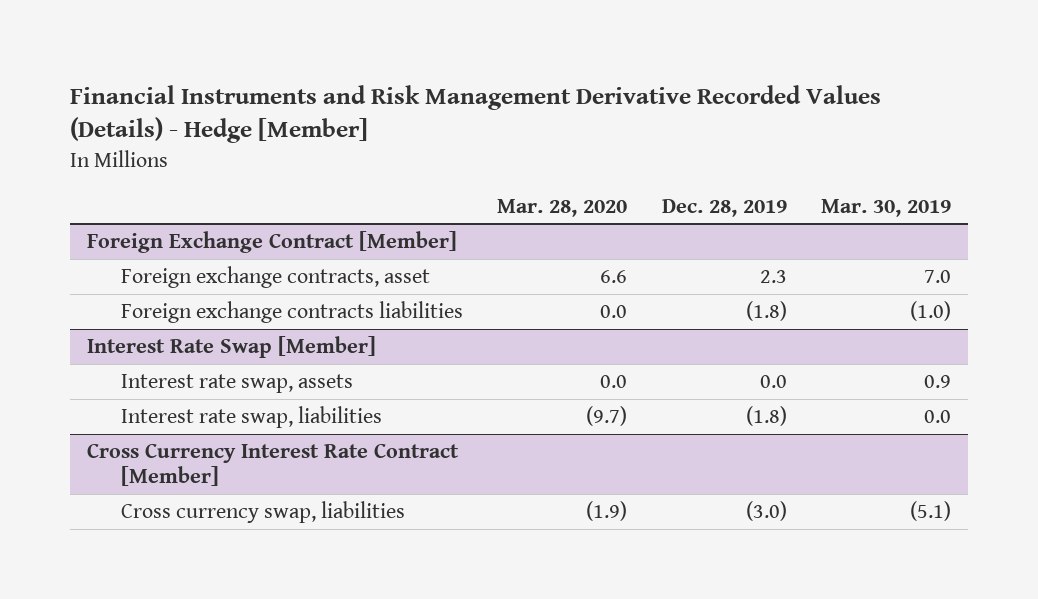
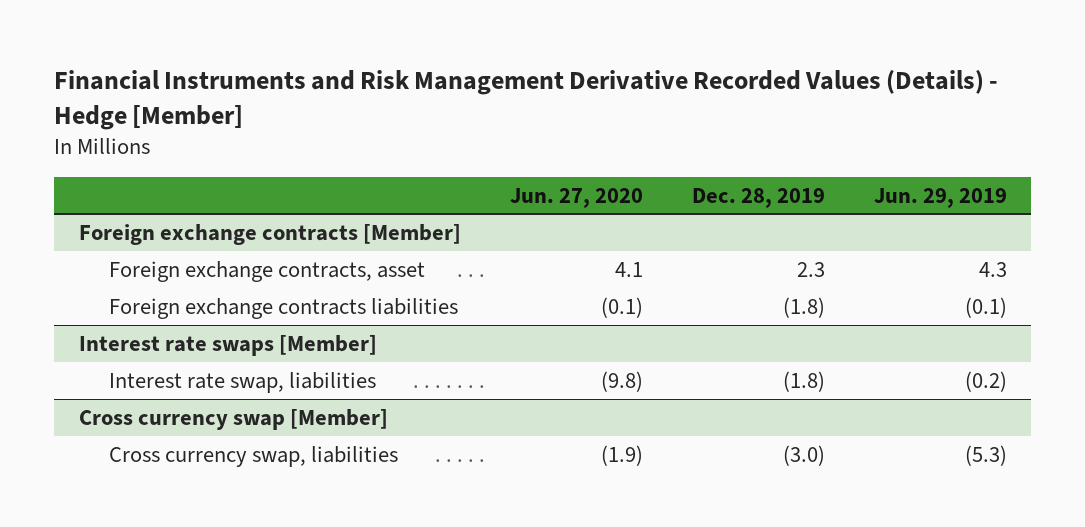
[497,198,628,217] Mar. 28, 2020 -> none
[820,198,951,217] Mar. 30, 2019 -> none
none -> [509,187,643,208] Jun. 27, 2020
none -> [873,187,1007,208] Jun. 29, 2019
[86,231,457,254] Foreign Exchange Contract [Member] -> [78,223,461,245] Foreign exchange contracts [Member]
[121,374,354,394] Interest rate swap, assets -> none
[86,336,376,359] Interest Rate Swap [Member] -> [78,334,377,356] Interest rate swaps [Member]
[86,443,459,487] Cross Currency Interest Rate Contract [Member] -> [78,408,388,430] Cross currency swap [Member]

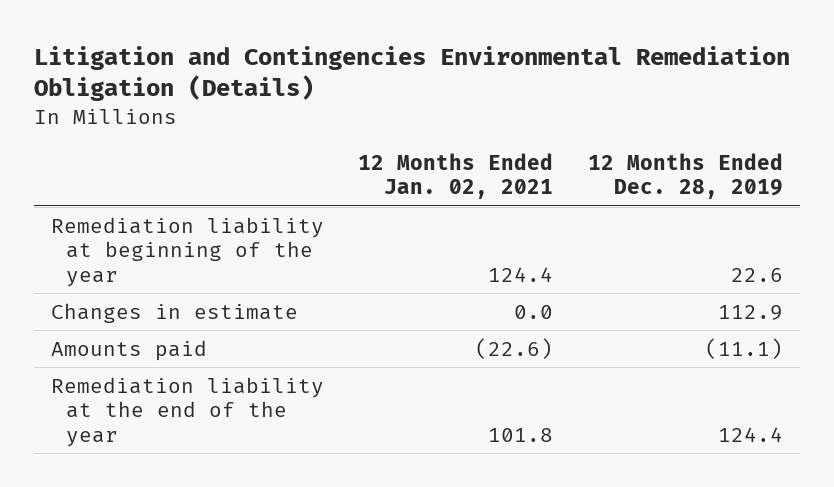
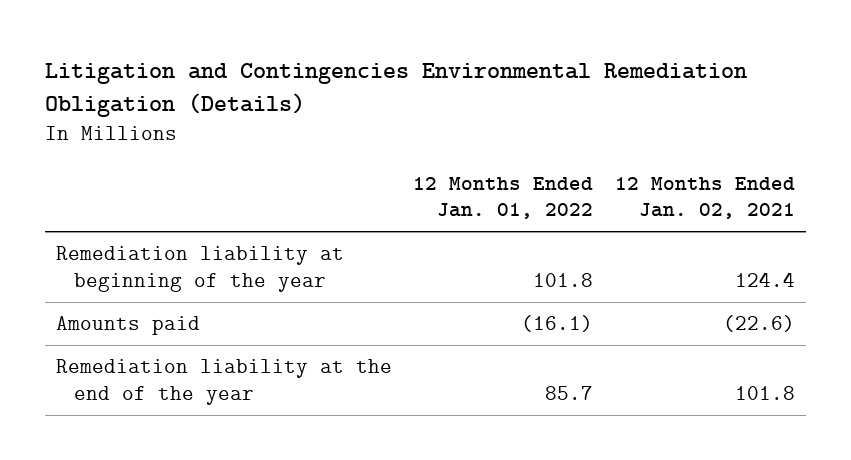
[588,152,784,200] 12 Months Ended Dec. 28, 2019 -> none
none -> [413,176,594,220] 12 Months Ended Jan. 01, 2022
[50,302,298,323] Changes in estimate -> none

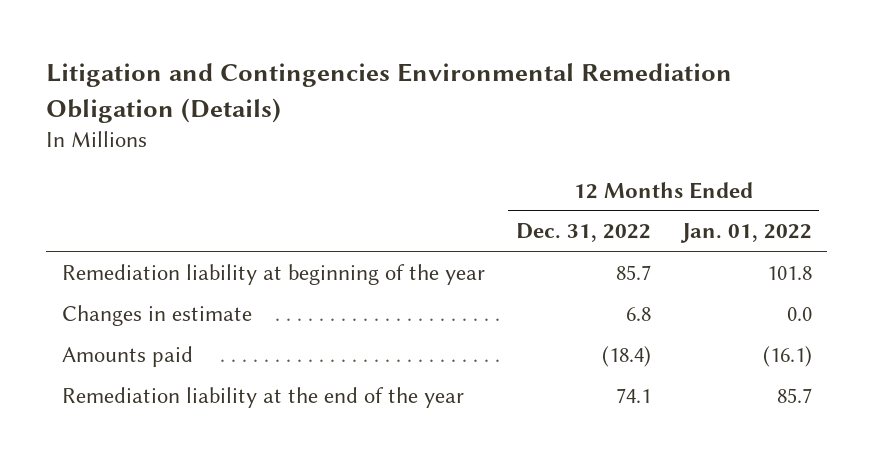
[615,176,796,220] 12 Months Ended Jan. 02, 2021 -> none
none -> [515,223,651,243] Dec. 31, 2022
none -> [61,304,252,326] Changes in estimate

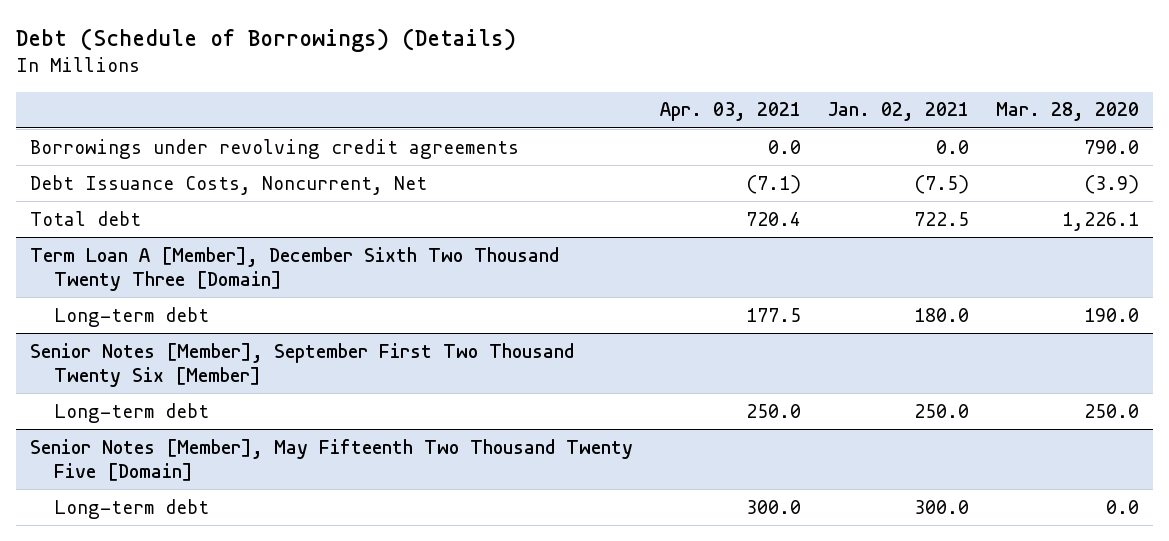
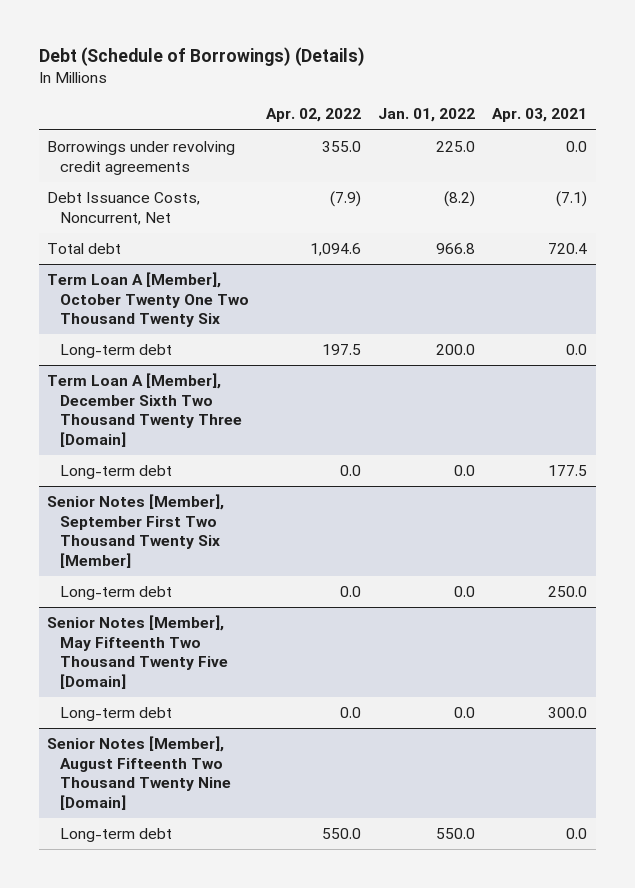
[828,102,970,122] Jan. 02, 2021 -> none
[996,102,1140,122] Mar. 28, 2020 -> none
none -> [265,108,361,123] Apr. 02, 2022
none -> [378,108,476,123] Jan. 01, 2022
none -> [47,272,249,328] Term Loan A [Member], October Twenty One Two Thousand Twenty Six
none -> [59,344,172,359] Long-term debt
none -> [47,736,231,810] Senior Notes [Member], August Fifteenth Two Thousand Twenty Nine [Domain]
none -> [59,828,172,843] Long-term debt

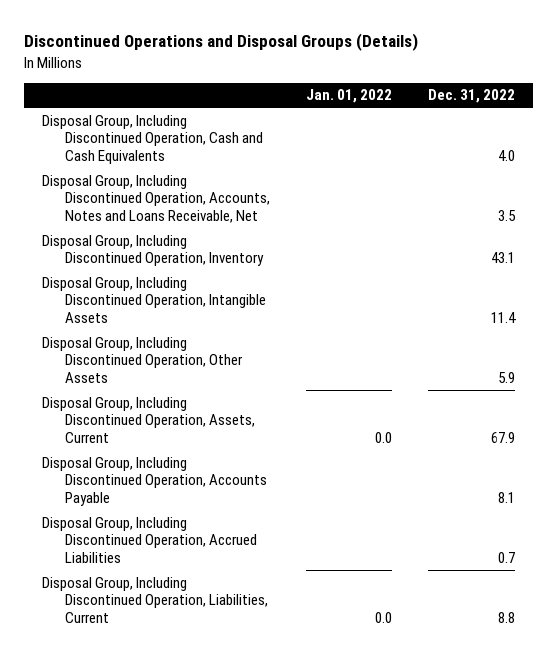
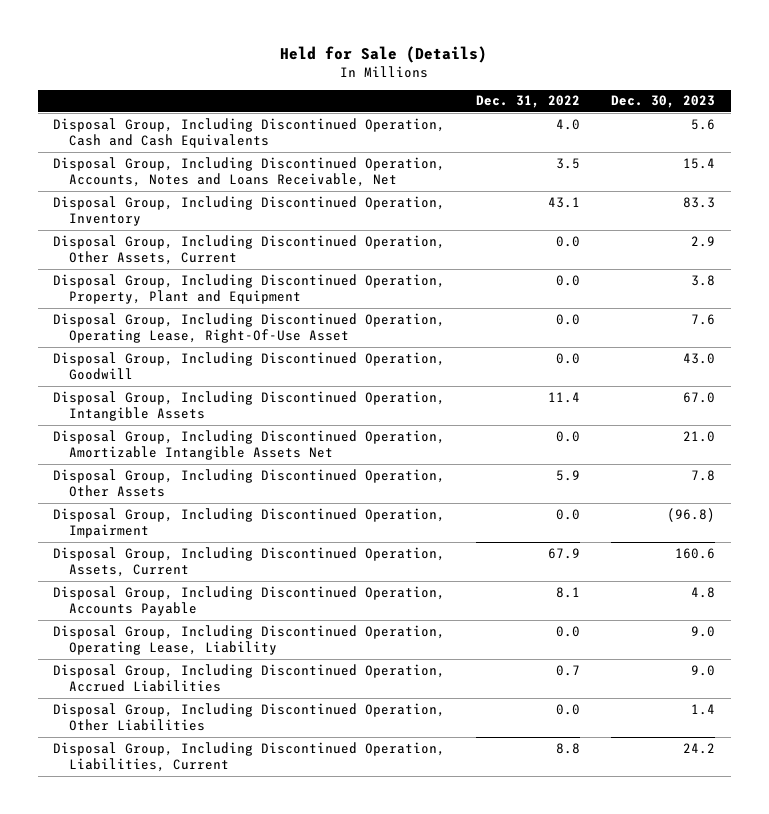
[24,33,419,52] Discontinued Operations and Disposal Groups (Details) -> [280,45,488,63] Held for Sale (Details)
[306,89,393,104] Jan. 01, 2022 -> none
none -> [611,95,716,109] Dec. 30, 2023
none -> [53,234,446,266] Disposal Group, Including Discontinued Operation, Other Assets, Current
none -> [53,273,446,305] Disposal Group, Including Discontinued Operation, Property, Plant and Equipment
none -> [53,312,446,344] Disposal Group, Including Discontinued Operation, Operating Lease, Right-Of-Use Asset
none -> [53,351,446,381] Disposal Group, Including Discontinued Operation, Goodwill
none -> [53,429,446,461] Disposal Group, Including Discontinued Operation, Amortizable Intangible Assets Net
none -> [53,507,446,539] Disposal Group, Including Discontinued Operation, Impairment
none -> [53,624,446,656] Disposal Group, Including Discontinued Operation, Operating Lease, Liability
none -> [53,702,446,732] Disposal Group, Including Discontinued Operation, Other Liabilities

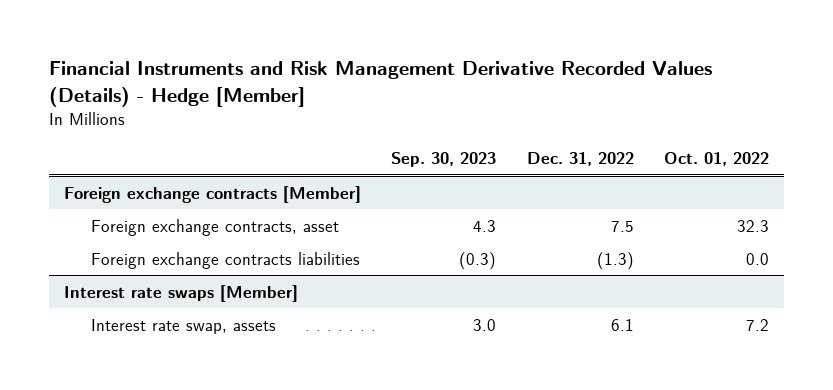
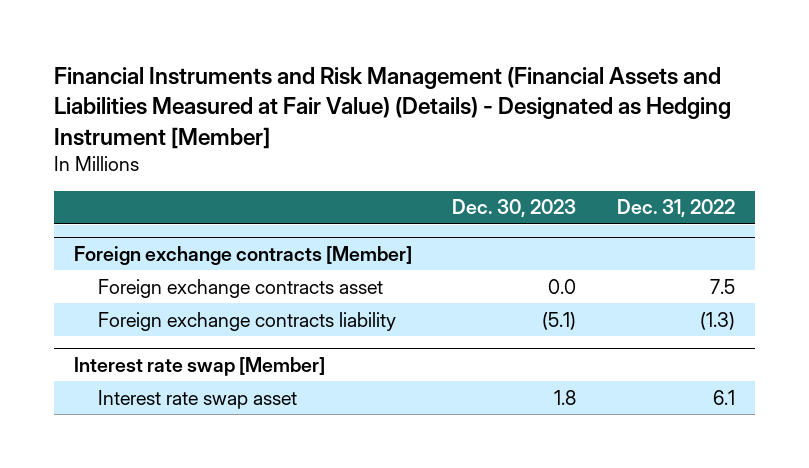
[48,61,712,107] Financial Instruments and Risk Management Derivative Recorded Values (Details) - Hedge [Member] -> [53,66,731,149] Financial Instruments and Risk Management (Financial Assets and Liabilities Measured at Fair Value) (Details) - Designated as Hedging Instrument [Member]
[391,152,497,168] Sep. 30, 2023 -> none
[664,152,770,167] Oct. 01, 2022 -> none
none -> [452,199,577,218] Dec. 30, 2023
[90,218,339,236] Foreign exchange contracts, asset -> [97,278,383,298] Foreign exchange contracts asset
[90,251,360,269] Foreign exchange contracts liabilities -> [97,311,396,331] Foreign exchange contracts liability
[63,284,298,302] Interest rate swaps [Member] -> [73,356,325,376] Interest rate swap [Member]
[90,318,276,334] Interest rate swap, assets -> [97,389,297,409] Interest rate swap asset

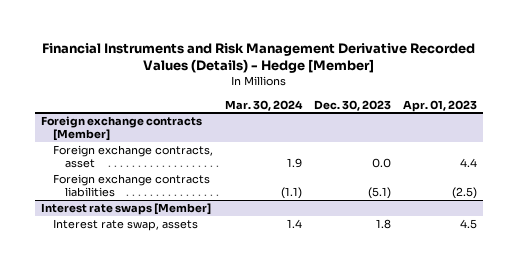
[53,66,731,149] Financial Instruments and Risk Management (Financial Assets and Liabilities Measured at Fair Value) (Details) - Designated as Hedging Instrument [Member] -> [42,42,476,74] Financial Instruments and Risk Management Derivative Recorded Values (Details) - Hedge [Member]
[616,199,735,218] Dec. 31, 2022 -> none
none -> [225,99,304,111] Mar. 30, 2024
none -> [403,99,478,112] Apr. 01, 2023
[97,278,383,298] Foreign exchange contracts asset -> [52,145,213,169] Foreign exchange contracts, asset
[97,311,396,331] Foreign exchange contracts liability -> [52,174,210,198] Foreign exchange contracts liabilities
[73,356,325,376] Interest rate swap [Member] -> [41,203,212,216] Interest rate swaps [Member]
[97,389,297,409] Interest rate swap asset -> [52,219,198,232] Interest rate swap, assets

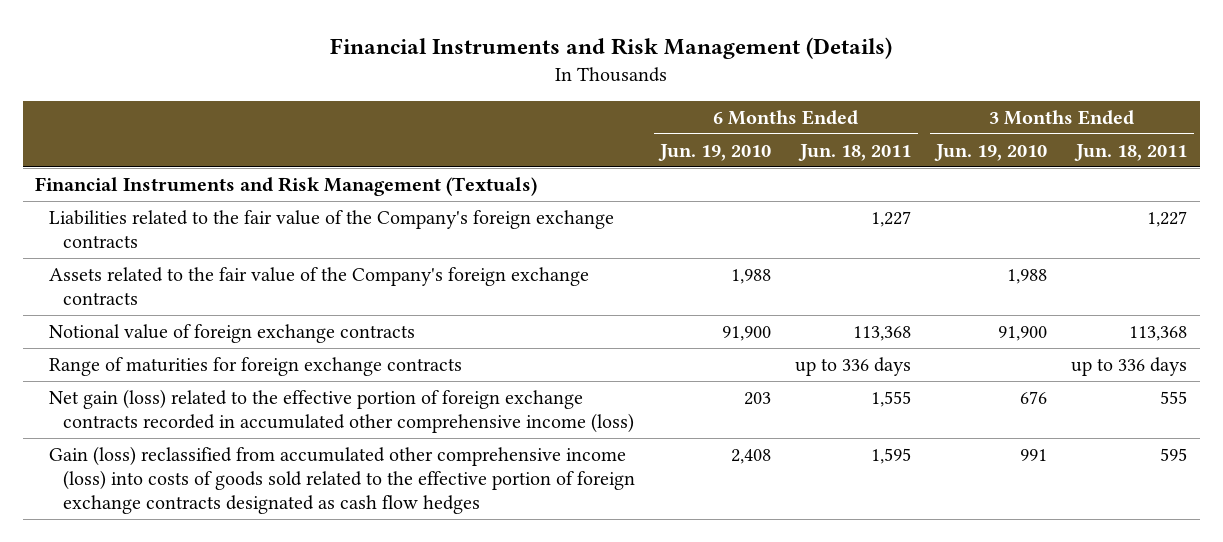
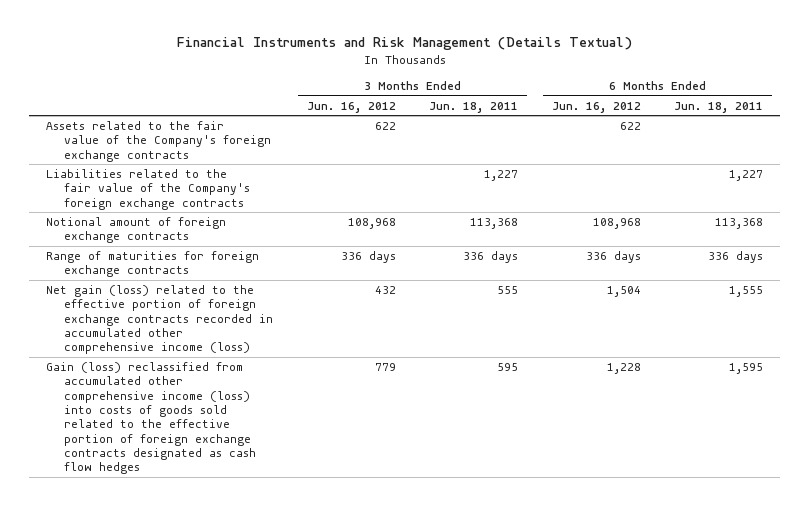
[330,37,893,60] Financial Instruments and Risk Management (Details) -> [176,37,632,51] Financial Instruments and Risk Management (Details Textual)
[657,143,771,161] Jun. 19, 2010 -> none
[933,143,1047,161] Jun. 19, 2010 -> none
none -> [306,101,396,113] Jun. 16, 2012
none -> [551,101,641,113] Jun. 16, 2012
[35,176,538,196] Financial Instruments and Risk Management (Textuals) -> none
[49,209,615,248] Liabilities related to the fair value of the Company's foreign exchange contracts -> [45,169,251,210] Liabilities related to the fair value of the Company's foreign exchange contracts
[49,323,416,343] Notional value of foreign exchange contracts -> [45,217,226,244] Notional amount of foreign exchange contracts
[795,356,912,376] up to 336 days -> [708,251,764,264] 336 days
[1071,356,1188,376] up to 336 days -> [463,251,519,264] 336 days

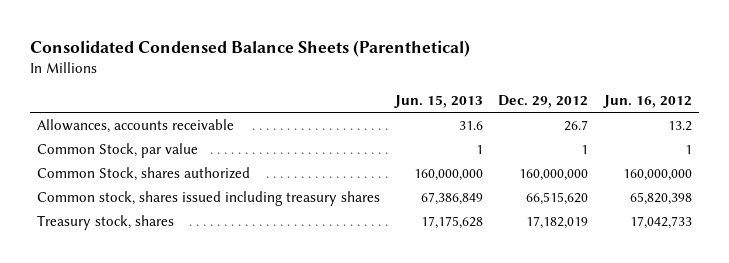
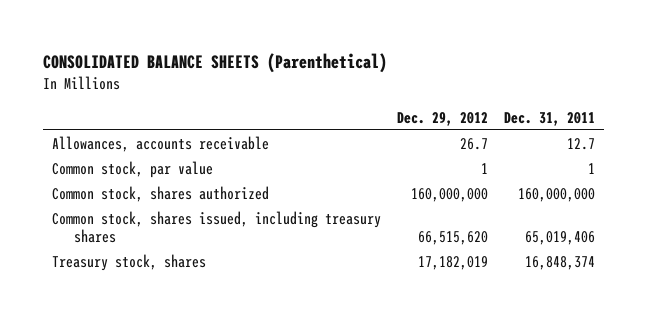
[29,40,470,58] Consolidated Condensed Balance Sheets (Parenthetical) -> [43,52,388,73] CONSOLIDATED BALANCE SHEETS (Parenthetical)
[394,95,484,109] Jun. 15, 2013 -> none
[602,95,692,109] Jun. 16, 2012 -> none
none -> [504,111,596,126] Dec. 31, 2011
[37,142,199,158] Common Stock, par value -> [51,161,213,179] Common stock, par value
[37,166,251,181] Common Stock, shares authorized -> [51,186,269,203] Common stock, shares authorized
[37,190,381,206] Common stock, shares issued including treasury shares -> [51,211,381,244] Common stock, shares issued, including treasury shares

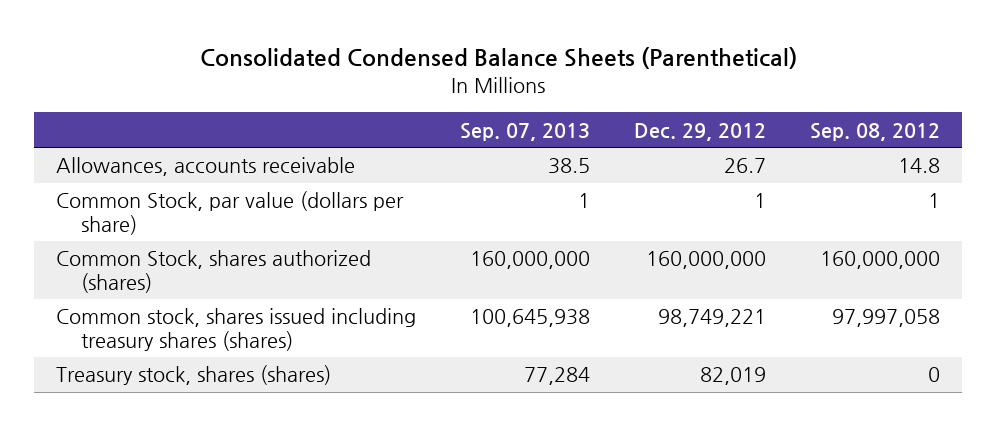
[43,52,388,73] CONSOLIDATED BALANCE SHEETS (Parenthetical) -> [199,47,797,70] Consolidated Condensed Balance Sheets (Parenthetical)
[504,111,596,126] Dec. 31, 2011 -> none
none -> [460,122,591,141] Sep. 07, 2013
none -> [809,122,940,141] Sep. 08, 2012
[51,161,213,179] Common stock, par value -> [56,191,405,236] Common Stock, par value (dollars per share)
[51,186,269,203] Common stock, shares authorized -> [56,250,372,294] Common Stock, shares authorized (shares)
[51,211,381,244] Common stock, shares issued, including treasury shares -> [56,308,417,352] Common stock, shares issued including treasury shares (shares)
[417,231,488,246] 66,515,620 -> [657,309,766,328] 98,749,221
[51,254,206,272] Treasury stock, shares -> [56,365,332,386] Treasury stock, shares (shares)
[417,256,488,271] 17,182,019 -> [699,367,766,386] 82,019

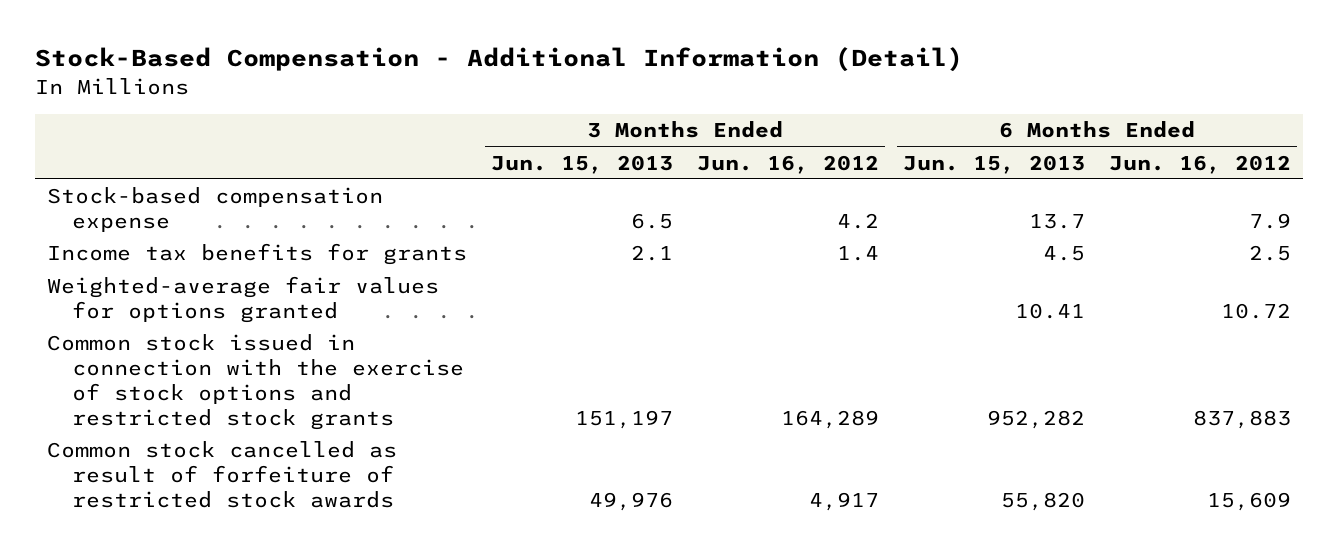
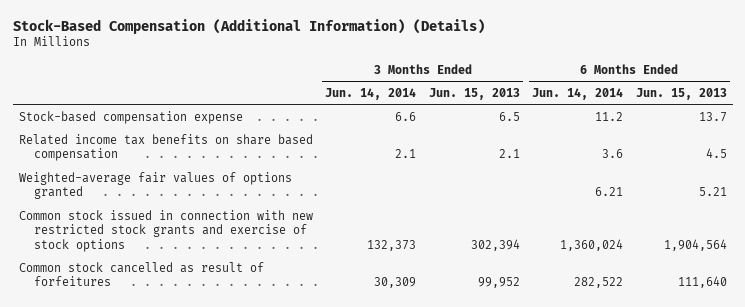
[35,47,964,73] Stock-Based Compensation - Additional Information (Detail) -> [12,18,485,34] Stock-Based Compensation (Additional Information) (Details)
[697,154,880,174] Jun. 16, 2012 -> none
[1109,154,1292,174] Jun. 16, 2012 -> none
none -> [325,87,417,100] Jun. 14, 2014
none -> [532,87,624,100] Jun. 14, 2014
[47,243,468,266] Income tax benefits for grants -> [18,133,313,162] Related income tax benefits on share based compensation
[47,276,440,324] Weighted-average fair values for options granted -> [18,171,292,200] Weighted-average fair values of options granted
[1015,303,1086,320] 10.41 -> [698,187,727,197] 5.21
[47,334,464,430] Common stock issued in connection with the exercise of stock options and restricted stock grants -> [18,209,313,252] Common stock issued in connection with new restricted stock grants and exercise of stock options
[575,409,674,429] 151,197 -> [470,238,520,251] 302,394
[987,409,1086,429] 952,282 -> [663,238,727,251] 1,904,564
[47,441,398,508] Common stock cancelled as result of forfeiture of restricted stock awards -> [18,261,264,287] Common stock cancelled as result of forfeitures
[589,491,674,511] 49,976 -> [477,277,520,289] 99,952
[1001,491,1086,511] 55,820 -> [677,276,727,289] 111,640

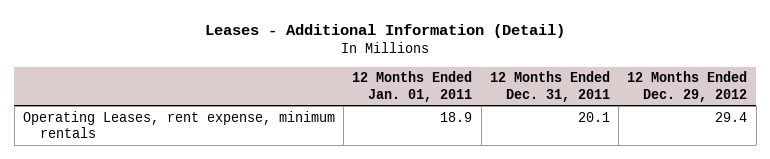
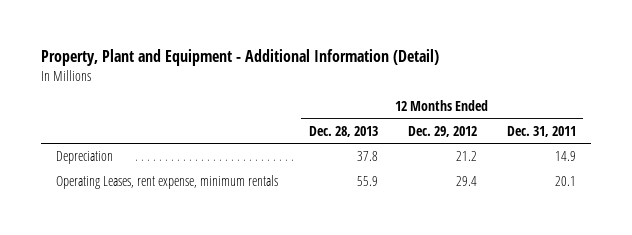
[205,23,566,38] Leases - Additional Information (Detail) -> [41,49,440,67] Property, Plant and Equipment - Additional Information (Detail)
[352,71,473,102] 12 Months Ended Jan. 01, 2011 -> none
none -> [308,125,378,137] Dec. 28, 2013
none -> [56,151,114,165] Depreciation

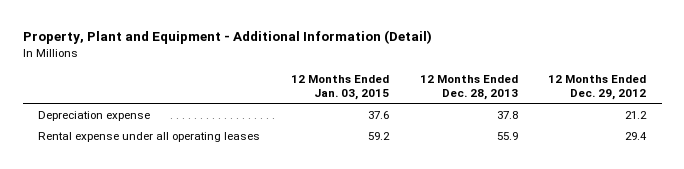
[506,125,576,137] Dec. 31, 2011 -> none
none -> [290,75,389,101] 12 Months Ended Jan. 03, 2015
[56,151,114,165] Depreciation -> [38,110,151,121] Depreciation expense
[56,175,279,190] Operating Leases, rent expense, minimum rentals -> [38,131,261,142] Rental expense under all operating leases

